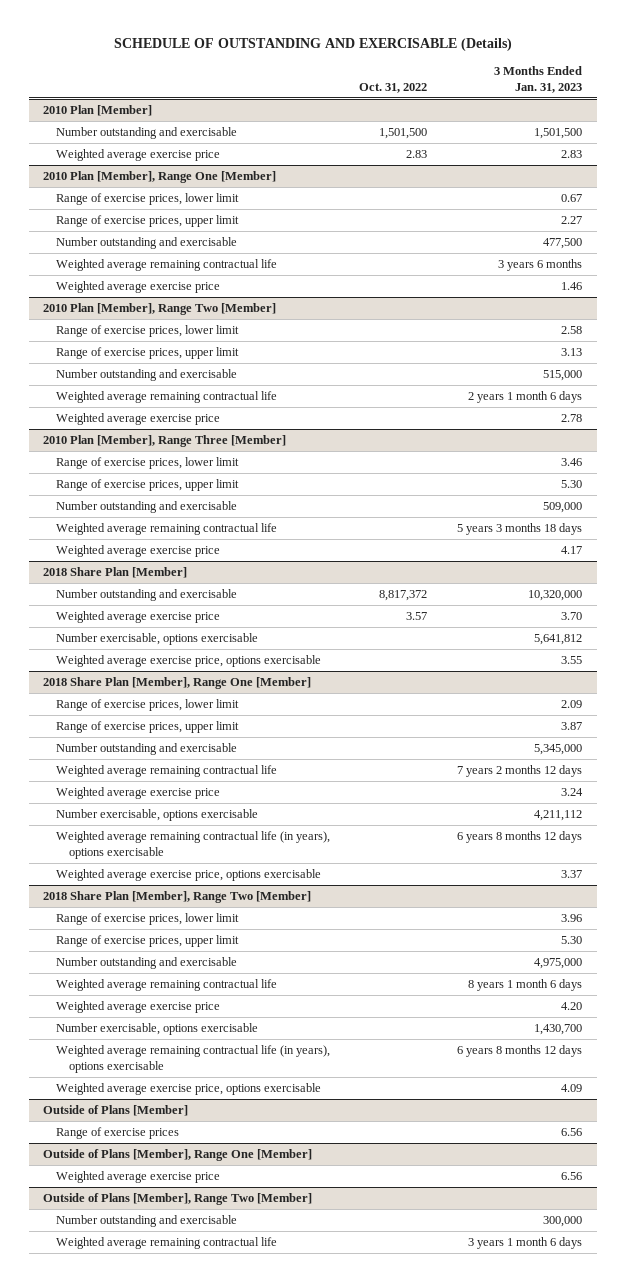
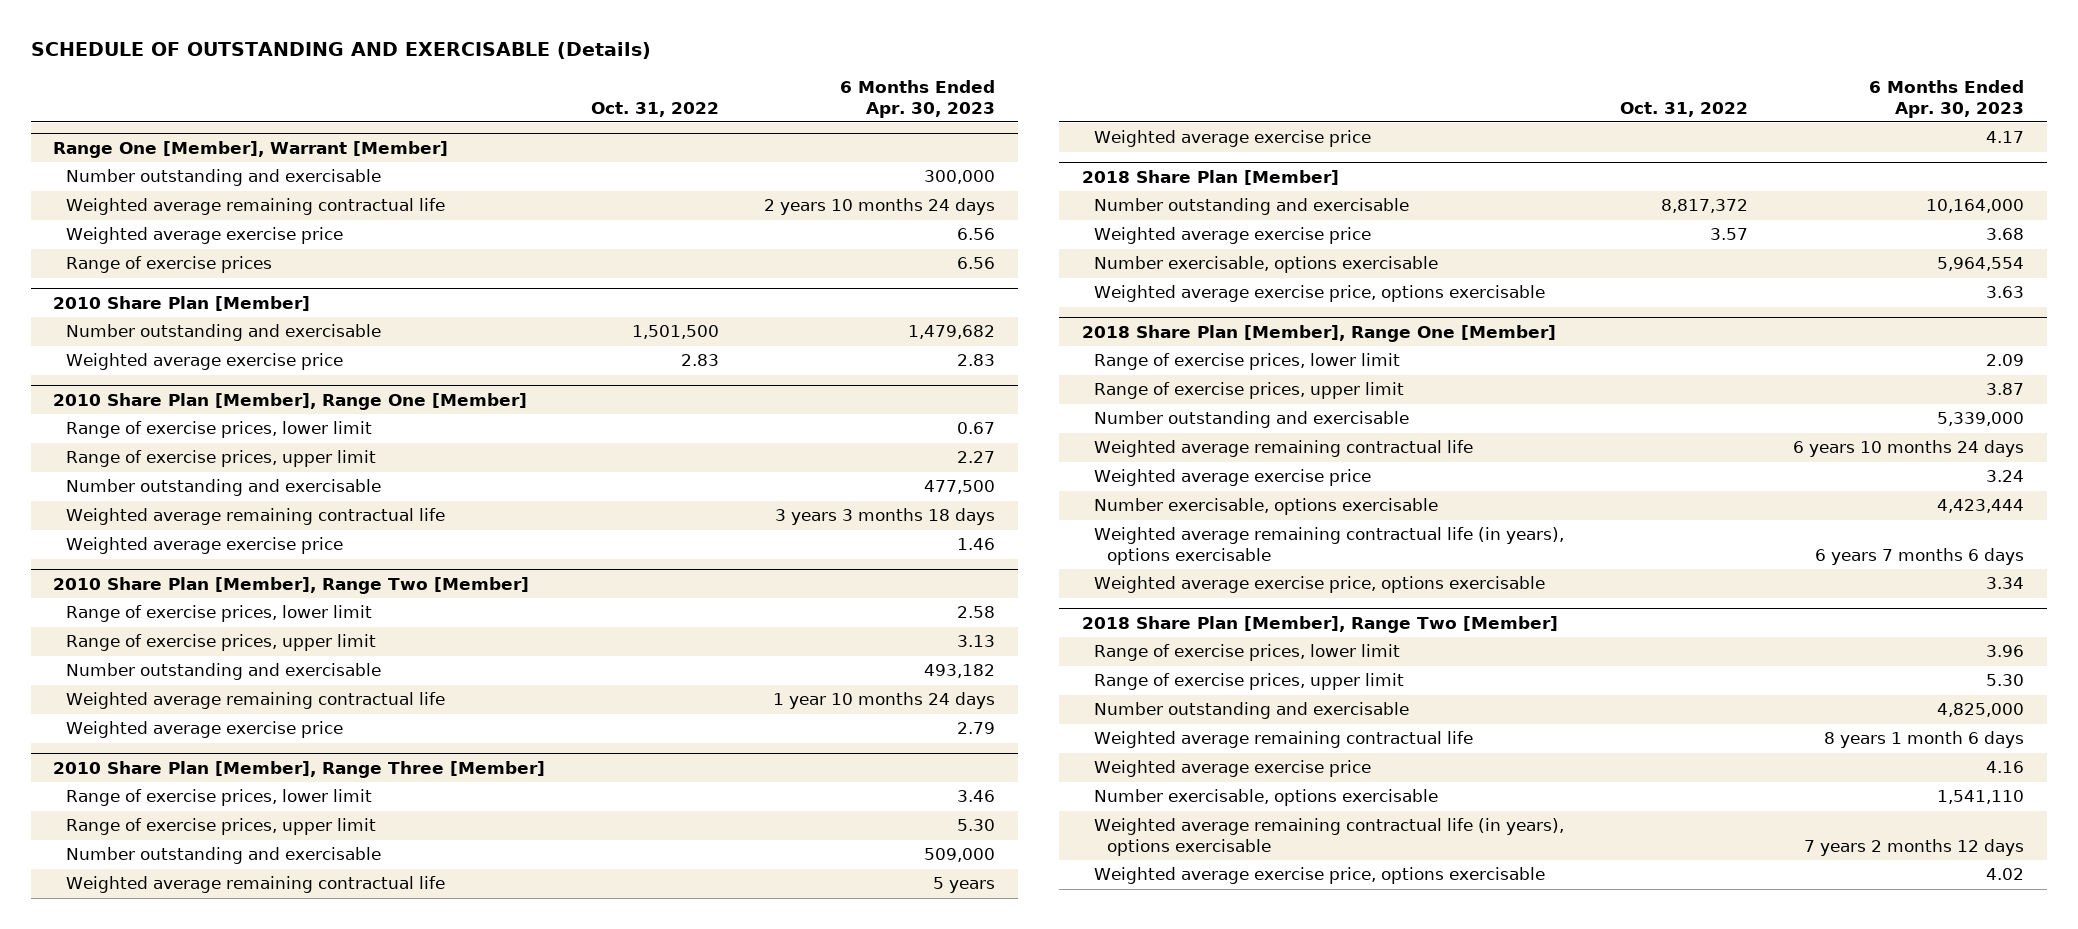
[493,66,582,93] 3 Months Ended Jan. 31, 2023 -> none
none -> [840,80,996,118] 6 Months Ended Apr. 30, 2023
none -> [53,140,449,158] Range One [Member], Warrant [Member]
none -> [65,169,381,187] Number outstanding and exercisable
none -> [65,198,445,216] Weighted average remaining contractual life
none -> [65,227,343,245] Weighted average exercise price
none -> [65,256,272,274] Range of exercise prices
[43,105,153,117] 2010 Plan [Member] -> [53,295,311,311] 2010 Share Plan [Member]
[43,171,277,184] 2010 Plan [Member], Range One [Member] -> [53,392,528,410] 2010 Share Plan [Member], Range One [Member]
[43,303,277,316] 2010 Plan [Member], Range Two [Member] -> [53,576,530,594] 2010 Share Plan [Member], Range Two [Member]
[43,435,287,448] 2010 Plan [Member], Range Three [Member] -> [53,760,546,778] 2010 Share Plan [Member], Range Three [Member]
[43,1105,189,1117] Outside of Plans [Member] -> none
[56,1127,180,1140] Range of exercise prices -> none
[43,1149,313,1162] Outside of Plans [Member], Range One [Member] -> none
[56,1171,221,1184] Weighted average exercise price -> none
[43,1193,313,1206] Outside of Plans [Member], Range Two [Member] -> none
[56,1215,238,1228] Number outstanding and exercisable -> none
[56,1237,278,1250] Weighted average remaining contractual life -> none

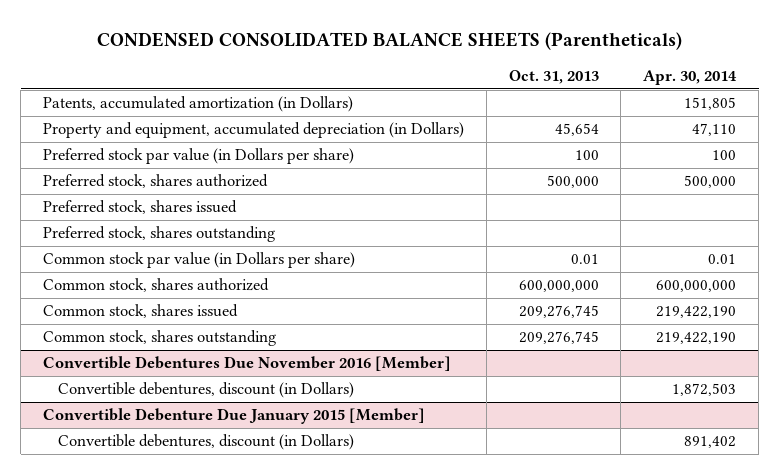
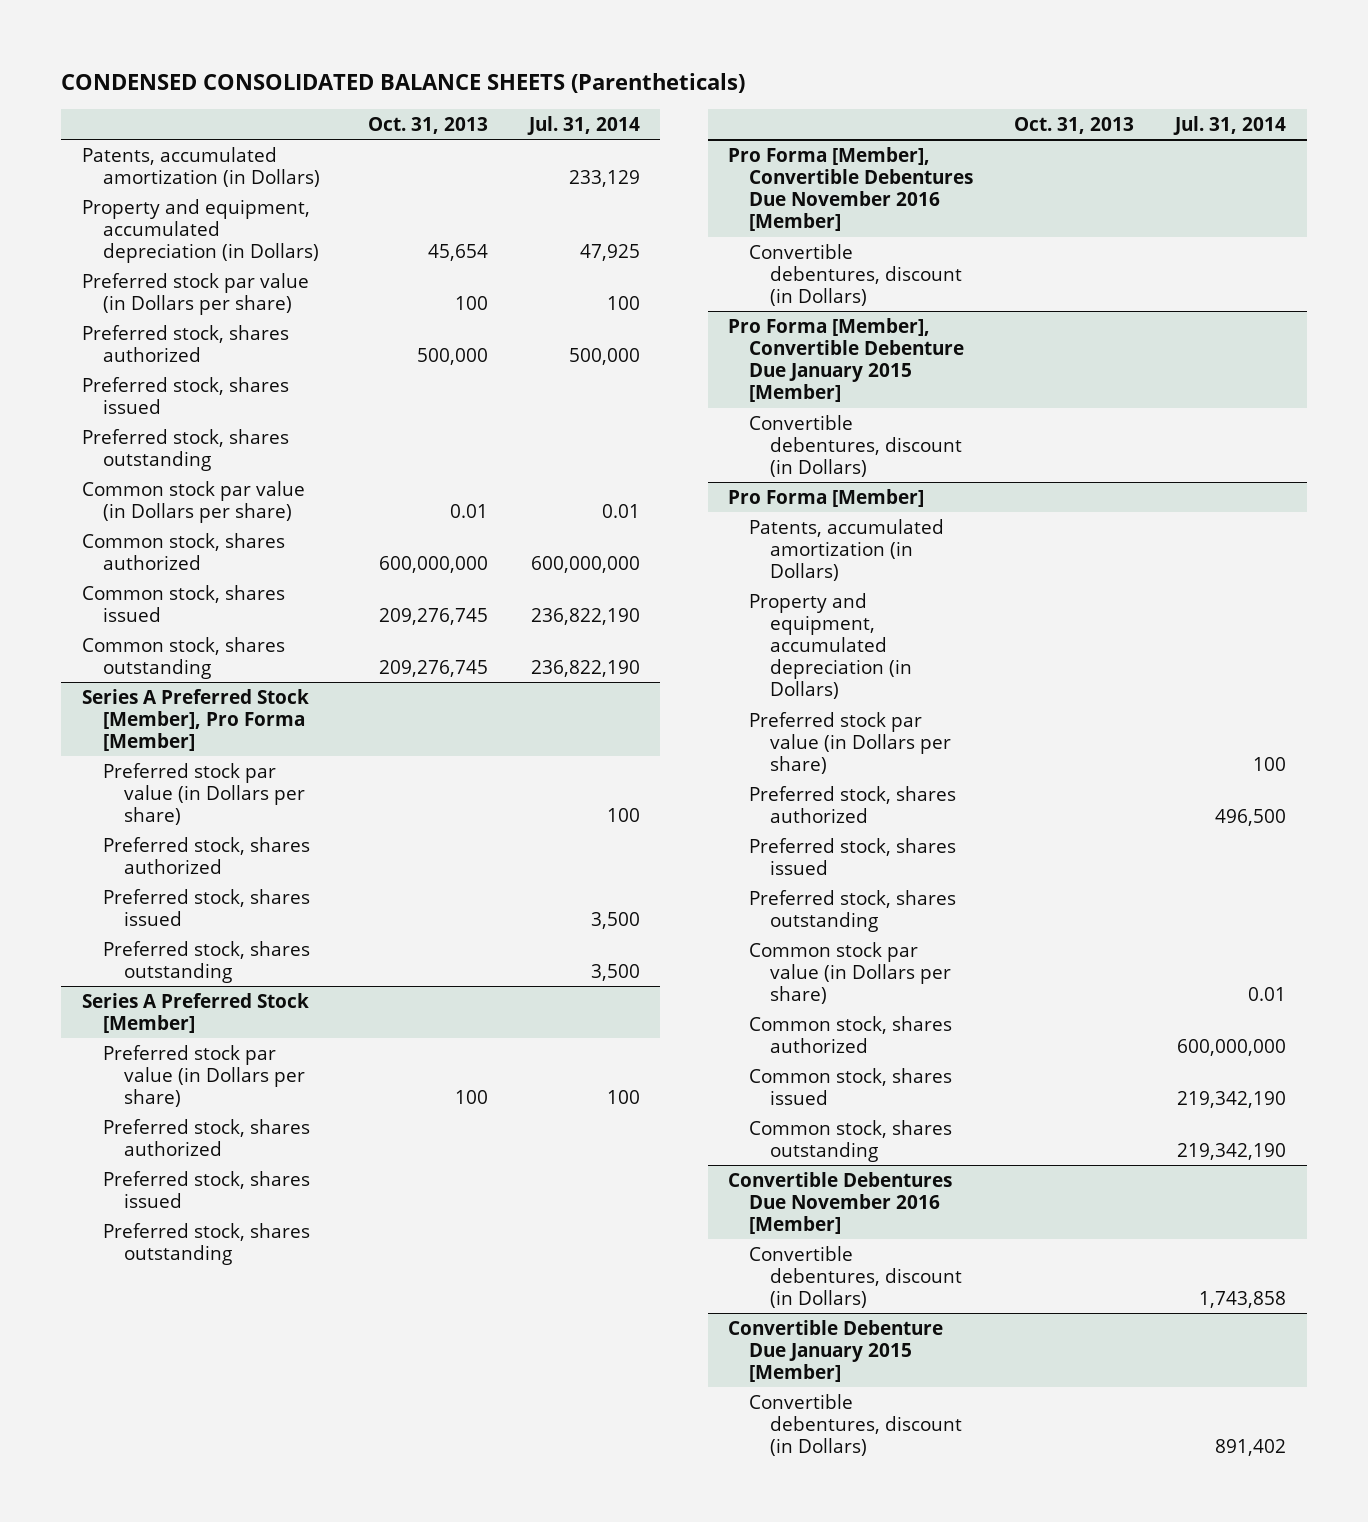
[643,70,738,86] Apr. 30, 2014 -> none
none -> [526,116,640,136] Jul. 31, 2014
none -> [81,688,309,752] Series A Preferred Stock [Member], Pro Forma [Member]
none -> [102,762,305,826] Preferred stock par value (in Dollars per share)
none -> [102,836,310,874] Preferred stock, shares authorized
none -> [102,888,310,926] Preferred stock, shares issued
none -> [102,940,310,983] Preferred stock, shares outstanding
none -> [81,992,309,1033] Series A Preferred Stock [Member]
none -> [102,1044,305,1108] Preferred stock par value (in Dollars per share)
none -> [102,1118,310,1156] Preferred stock, shares authorized
none -> [102,1170,310,1208] Preferred stock, shares issued
none -> [102,1222,310,1265] Preferred stock, shares outstanding
none -> [728,146,974,232] Pro Forma [Member], Convertible Debentures Due November 2016 [Member]
none -> [749,243,963,307] Convertible debentures, discount (in Dollars)
none -> [728,317,965,403] Pro Forma [Member], Convertible Debenture Due January 2015 [Member]
none -> [749,414,963,478] Convertible debentures, discount (in Dollars)
none -> [728,488,925,507] Pro Forma [Member]
none -> [749,518,945,582] Patents, accumulated amortization (in Dollars)
none -> [749,592,913,700] Property and equipment, accumulated depreciation (in Dollars)
none -> [749,711,952,775] Preferred stock par value (in Dollars per share)
none -> [749,785,957,823] Preferred stock, shares authorized
none -> [749,837,957,875] Preferred stock, shares issued
none -> [749,889,957,932] Preferred stock, shares outstanding
none -> [749,941,952,1005] Common stock par value (in Dollars per share)
none -> [749,1015,953,1053] Common stock, shares authorized
none -> [749,1067,953,1105] Common stock, shares issued
none -> [749,1119,953,1162] Common stock, shares outstanding

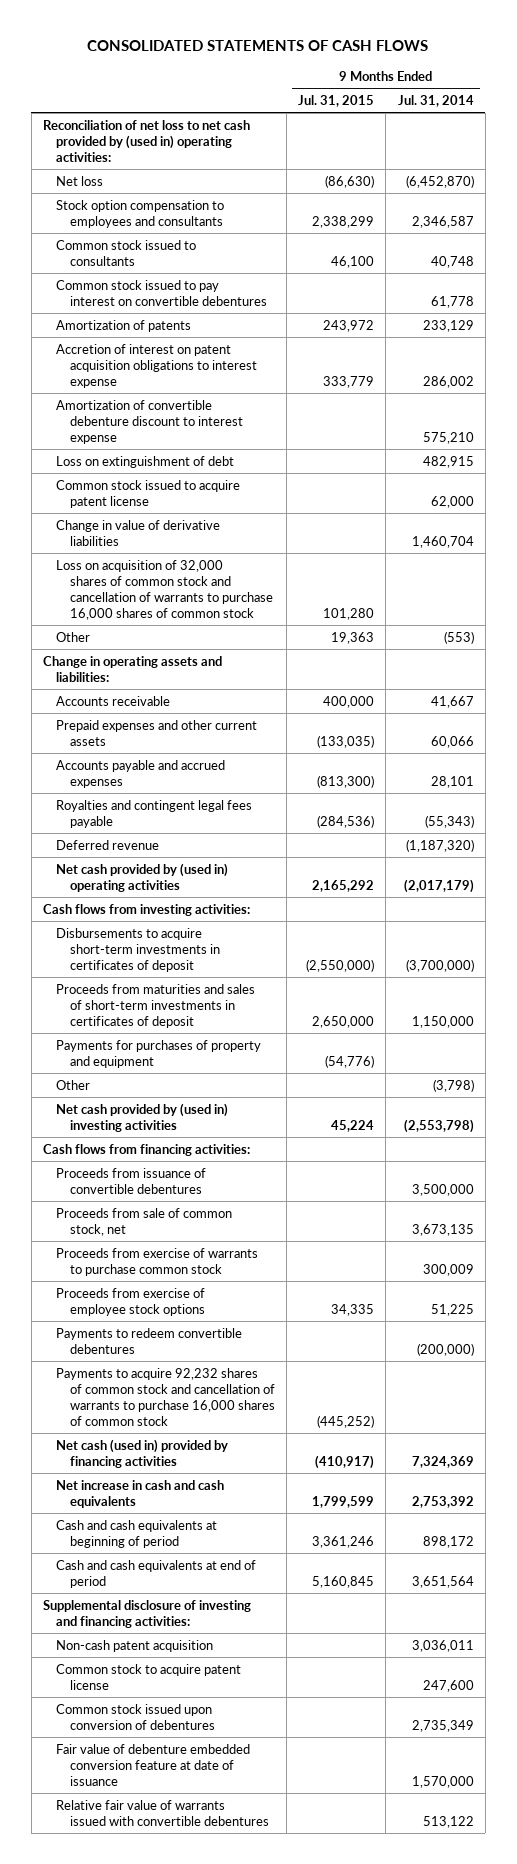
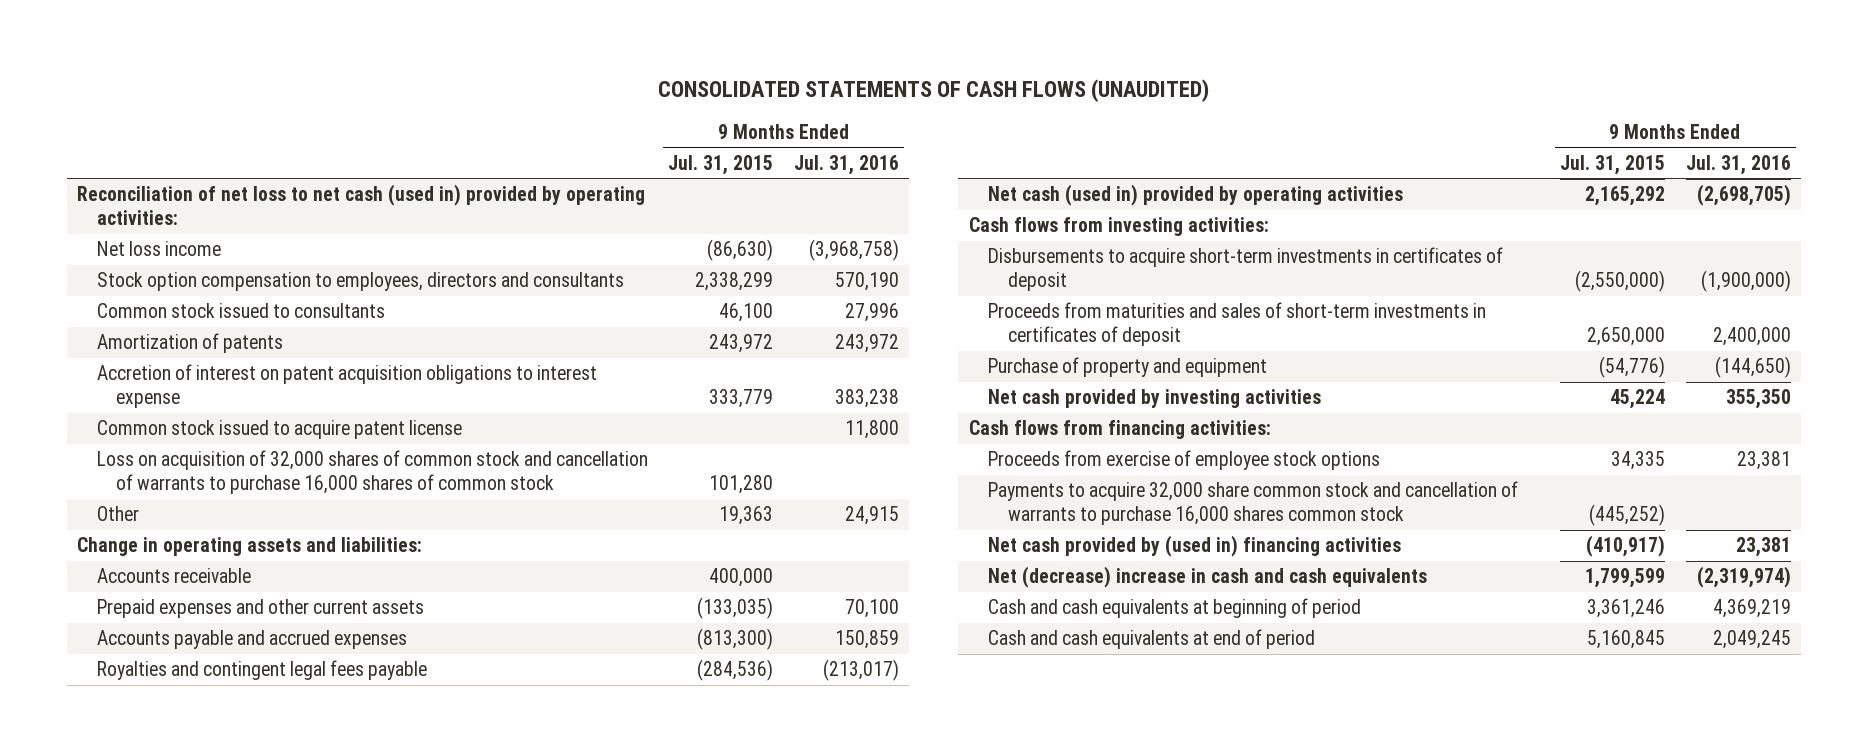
[87,40,429,52] CONSOLIDATED STATEMENTS OF CASH FLOWS -> [657,78,1209,102] CONSOLIDATED STATEMENTS OF CASH FLOWS (UNAUDITED)
[397,95,474,108] Jul. 31, 2014 -> none
none -> [793,154,899,175] Jul. 31, 2016
[42,119,250,162] Reconciliation of net loss to net cash provided by (used in) operating activities: -> [76,184,645,226] Reconciliation of net loss to net cash (used in) provided by operating activities:
[56,175,104,186] Net loss -> [96,241,221,257] Net loss income
[56,199,225,228] Stock option compensation to employees and consultants -> [96,272,624,292] Stock option compensation to employees, directors and consultants
[56,279,267,306] Common stock issued to pay interest on convertible debentures -> none
[56,399,243,444] Amortization of convertible debenture discount to interest expense -> none
[56,455,235,468] Loss on extinguishment of debt -> none
[56,519,221,546] Change in value of derivative liabilities -> none
[56,839,160,850] Deferred revenue -> none
[56,862,229,892] Net cash provided by (used in) operating activities -> [988,184,1404,207] Net cash (used in) provided by operating activities
[56,1079,91,1090] Other -> none
[56,1039,262,1068] Payments for purchases of property and equipment -> [988,357,1268,378] Purchase of property and equipment
[56,1102,229,1132] Net cash provided by (used in) investing activities -> [988,389,1322,409] Net cash provided by investing activities
[56,1167,207,1194] Proceeds from issuance of convertible debentures -> none
[56,1207,233,1236] Proceeds from sale of common stock, net -> none
[56,1247,259,1276] Proceeds from exercise of warrants to purchase common stock -> none
[56,1327,243,1354] Payments to redeem convertible debentures -> none
[56,1367,275,1426] Payments to acquire 92,232 shares of common stock and cancellation of warrants to purchase 16,000 shares of common stock -> [988,481,1519,526] Payments to acquire 32,000 share common stock and cancellation of warrants to purchase 16,000 shares common stock
[56,1438,229,1468] Net cash (used in) provided by financing activities -> [988,535,1402,558] Net cash provided by (used in) financing activities
[56,1479,225,1508] Net increase in cash and cash equivalents -> [988,566,1428,589] Net (decrease) increase in cash and cash equivalents
[42,1599,251,1628] Supplemental disclosure of investing and financing activities: -> none
[56,1639,214,1652] Non-cash patent acquisition -> none
[56,1663,242,1690] Common stock to acquire patent license -> none
[56,1703,215,1730] Common stock issued upon conversion of debentures -> none
[56,1743,251,1786] Fair value of debenture embedded conversion feature at date of issuance -> none
[56,1799,269,1826] Relative fair value of warrants issued with convertible debentures -> none

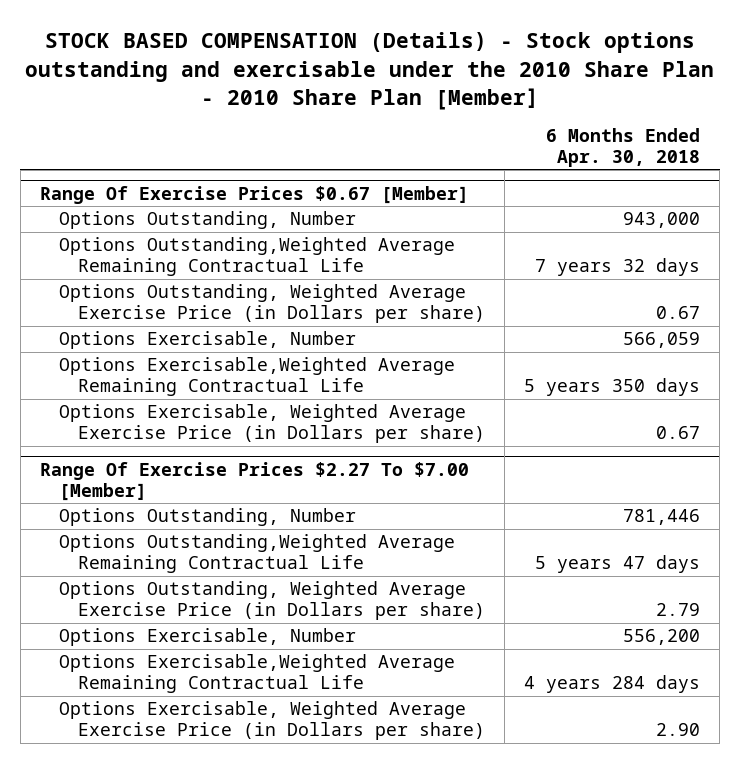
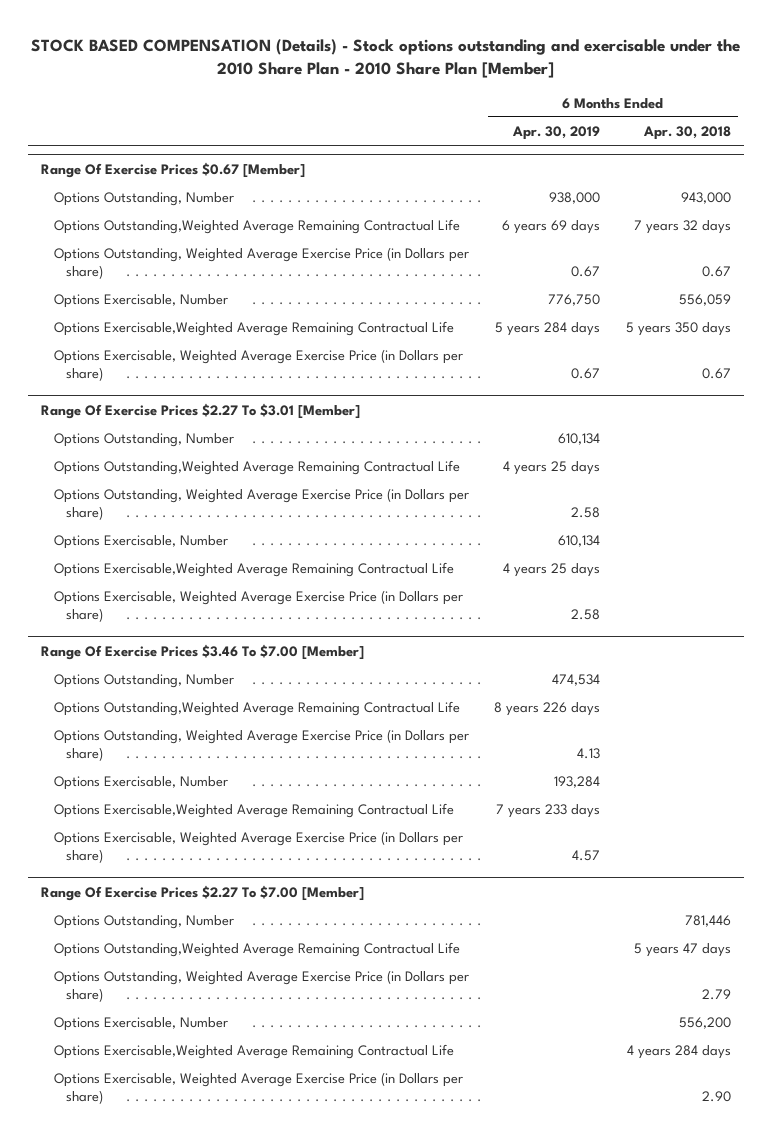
none -> [512,125,601,140] Apr. 30, 2019
[623,332,701,349] 566,059 -> [679,294,732,307] 556,059
none -> [41,402,361,419] Range Of Exercise Prices $2.27 To $3.01 [Member]
none -> [53,433,234,448] Options Outstanding, Number
none -> [53,460,460,476] Options Outstanding,Weighted Average Remaining Contractual Life
none -> [53,488,469,520] Options Outstanding, Weighted Average Exercise Price (in Dollars per share)
none -> [53,535,228,550] Options Exercisable, Number
none -> [53,562,454,578] Options Exercisable,Weighted Average Remaining Contractual Life
none -> [53,590,463,622] Options Exercisable, Weighted Average Exercise Price (in Dollars per share)
none -> [41,643,365,660] Range Of Exercise Prices $3.46 To $7.00 [Member]
none -> [53,674,234,689] Options Outstanding, Number
none -> [53,701,460,717] Options Outstanding,Weighted Average Remaining Contractual Life
none -> [53,729,469,761] Options Outstanding, Weighted Average Exercise Price (in Dollars per share)
none -> [53,776,228,791] Options Exercisable, Number
none -> [53,803,454,819] Options Exercisable,Weighted Average Remaining Contractual Life
none -> [53,831,463,863] Options Exercisable, Weighted Average Exercise Price (in Dollars per share)

